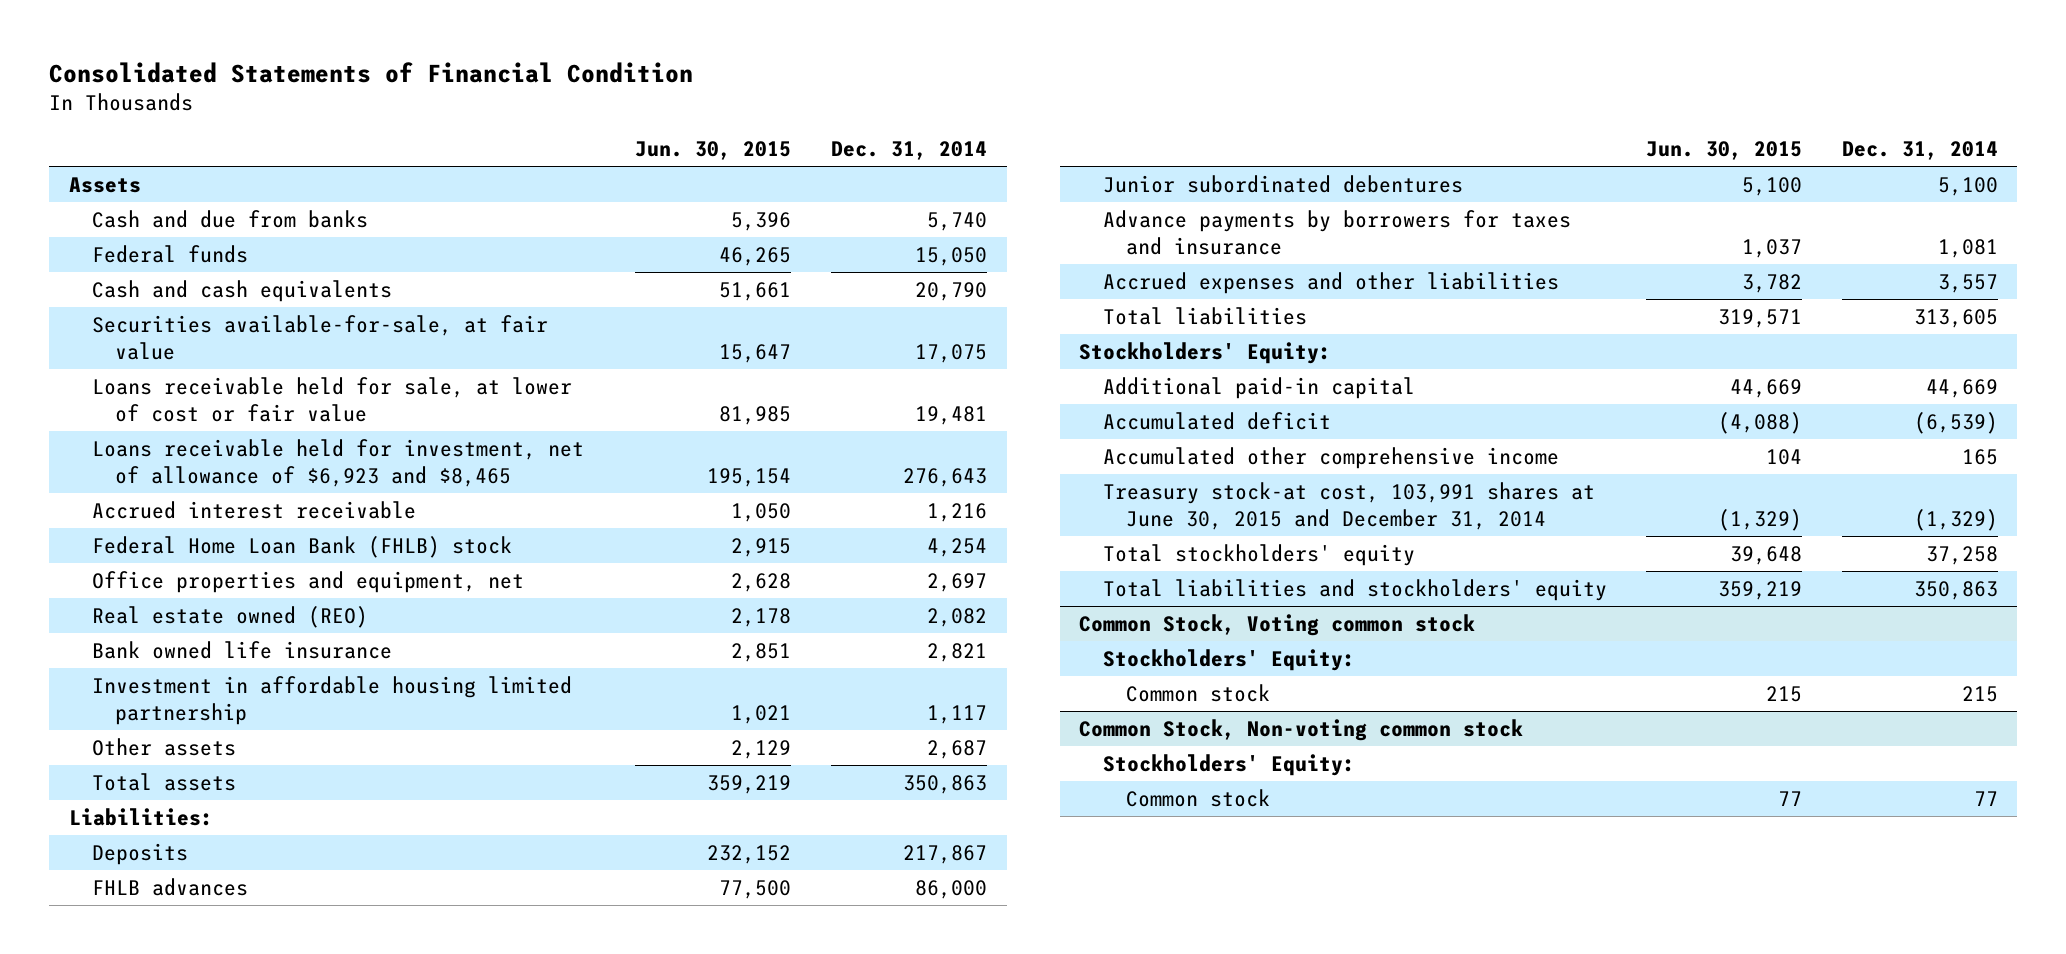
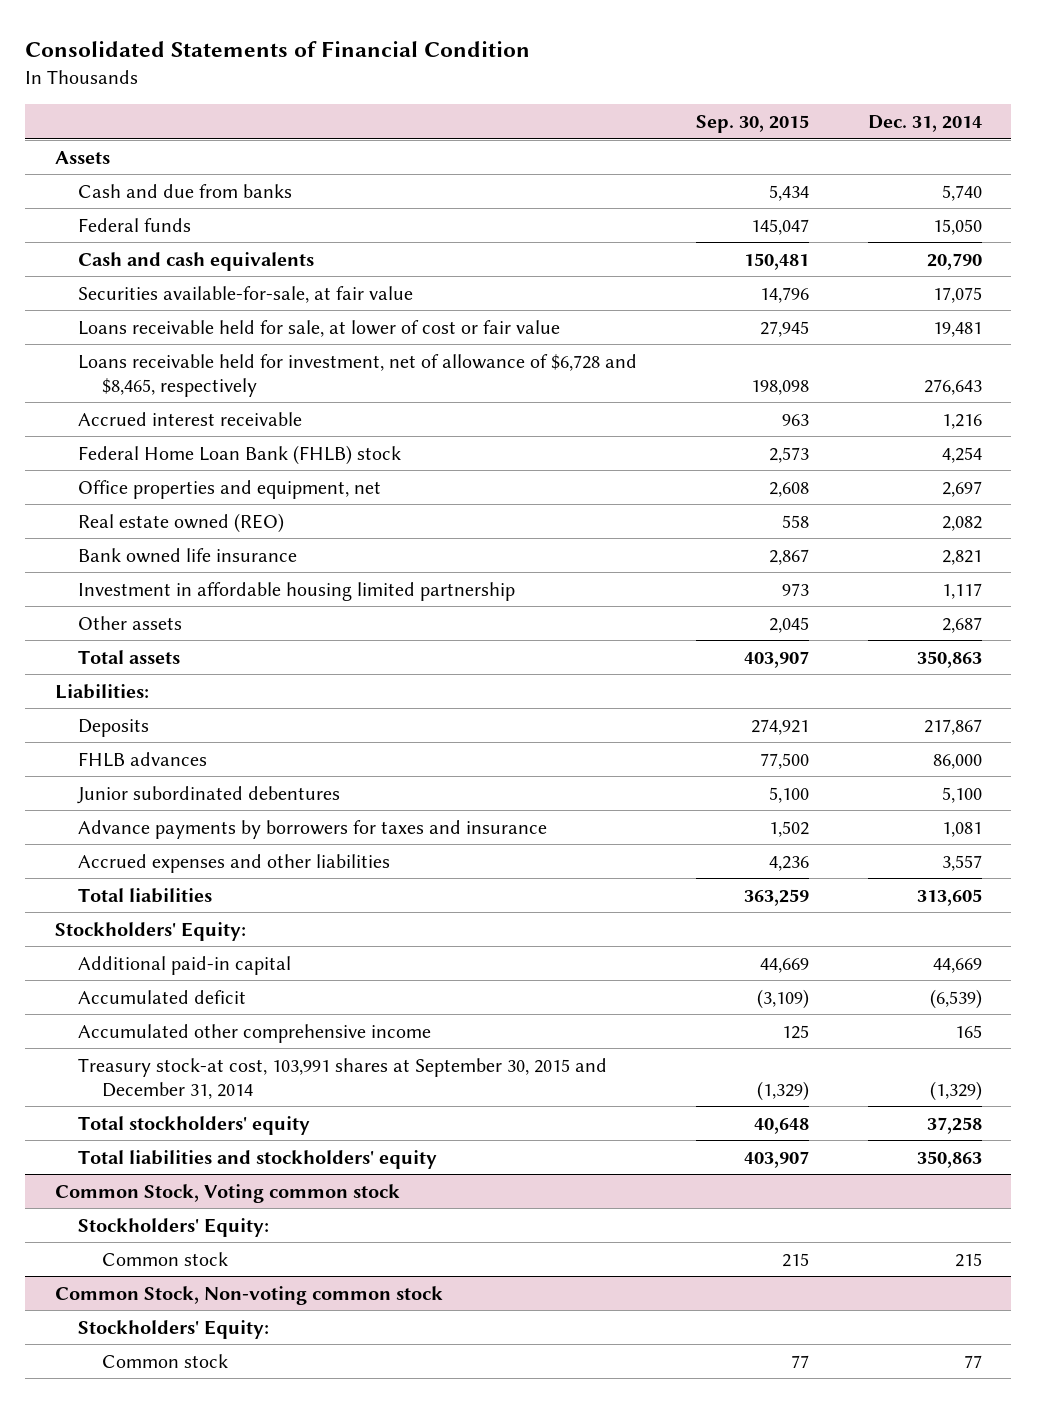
[635,141,792,161] Jun. 30, 2015 -> none
none -> [696,114,810,133] Sep. 30, 2015
[91,438,584,487] Loans receivable held for investment, net of allowance of $6,923 and $8,465 -> [78,353,638,397] Loans receivable held for investment, net of allowance of $6,728 and $8,465, respectively
[1102,481,1595,530] Treasury stock-at cost, 103,991 shares at June 30, 2015 and December 31, 2014 -> [78,1057,608,1099] Treasury stock-at cost, 103,991 shares at September 30, 2015 and December 31, 2014

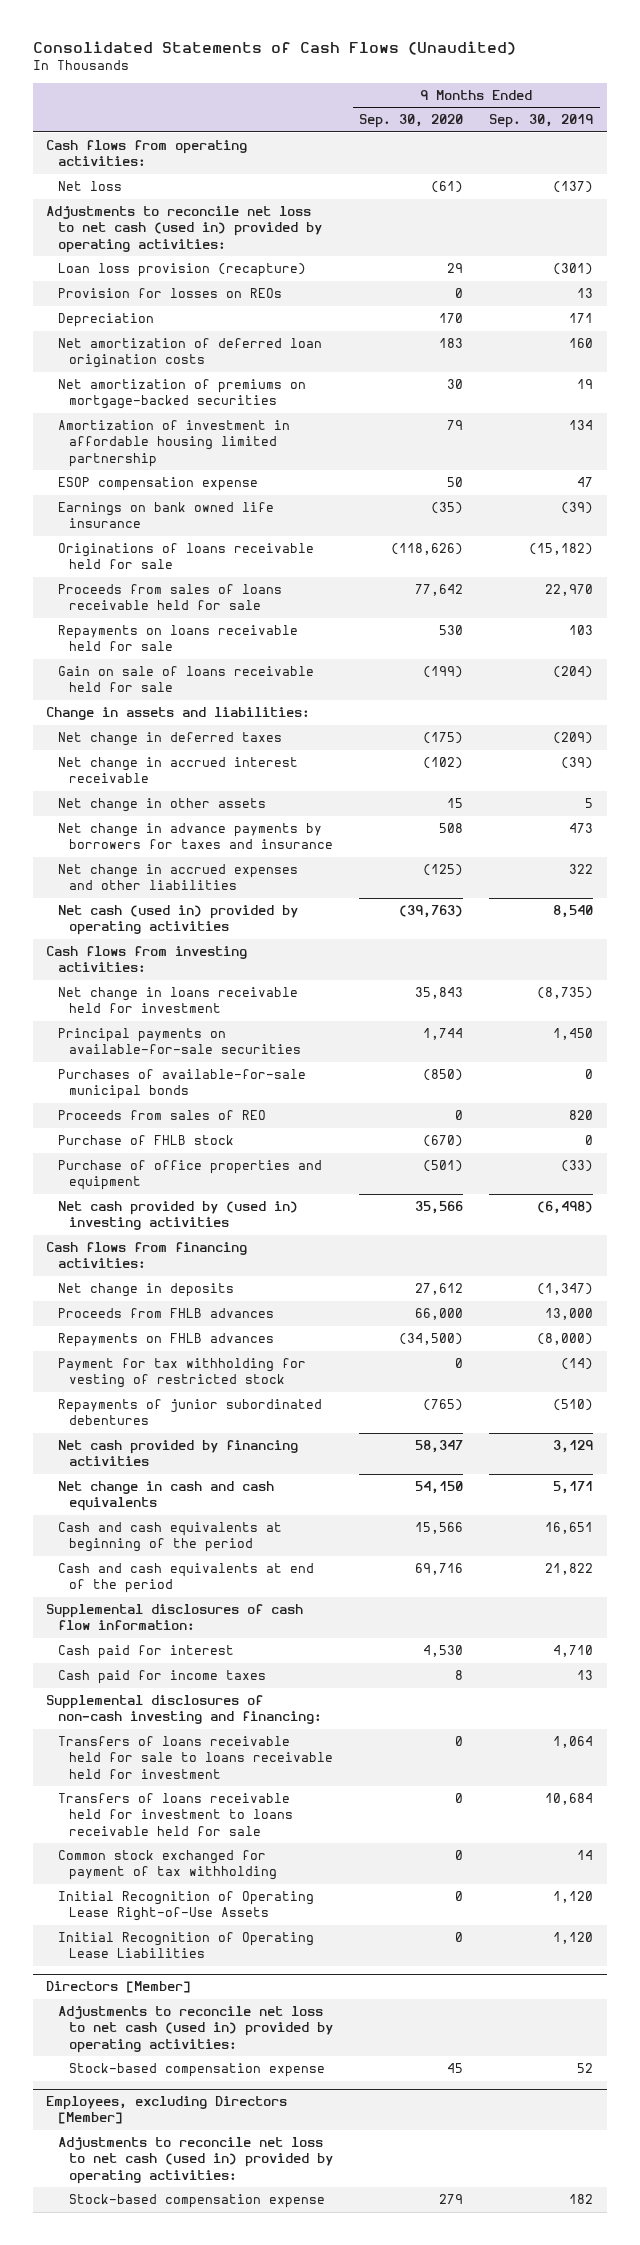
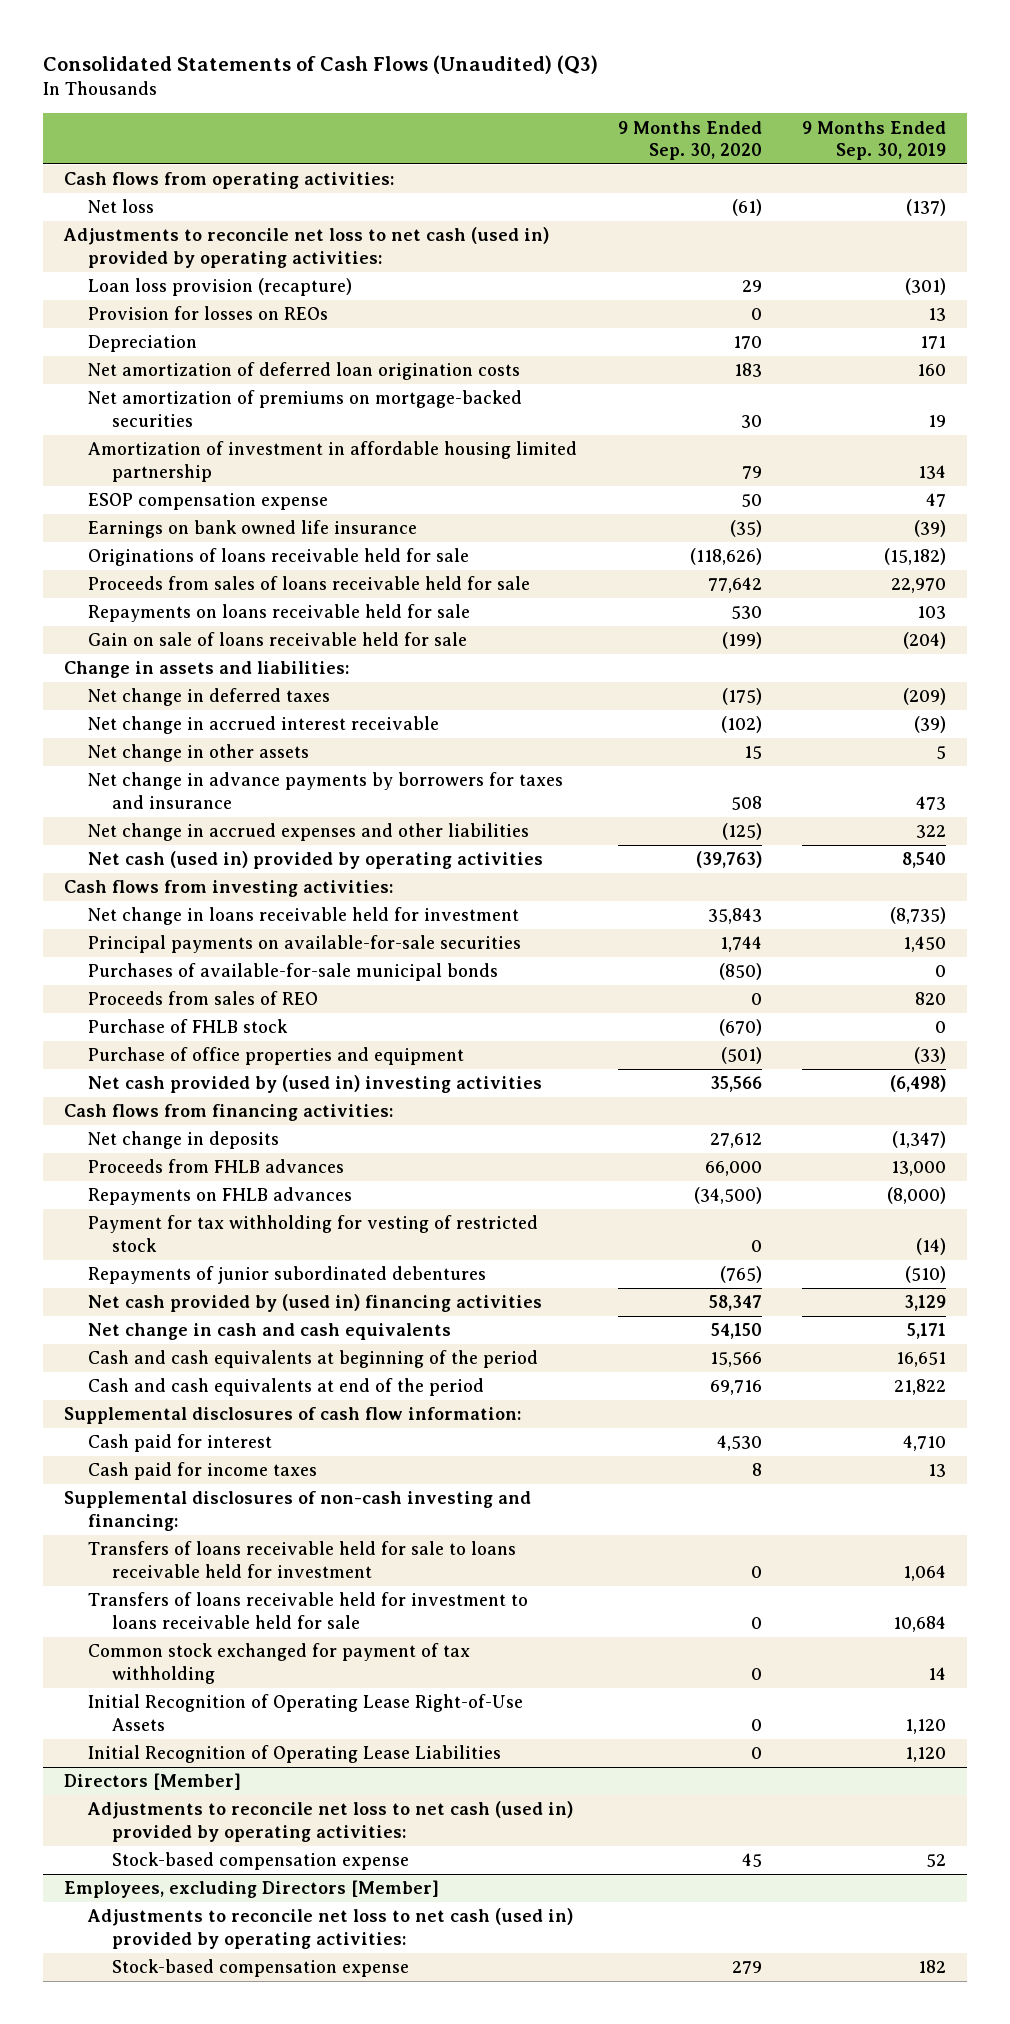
[33,40,517,55] Consolidated Statements of Cash Flows (Unaudited) -> [43,55,599,75] Consolidated Statements of Cash Flows (Unaudited) (Q3)
[57,1440,298,1467] Net cash provided by financing activities -> [87,1294,542,1313] Net cash provided by (used in) financing activities

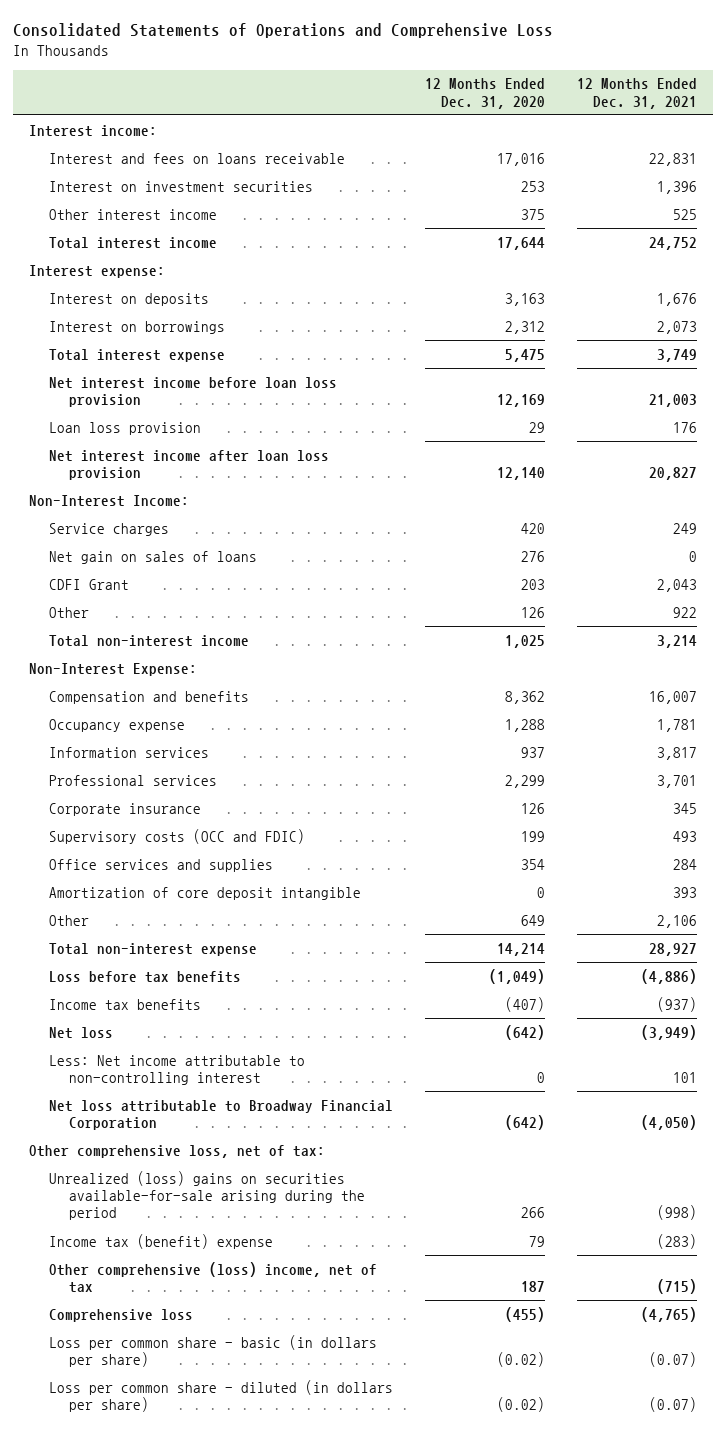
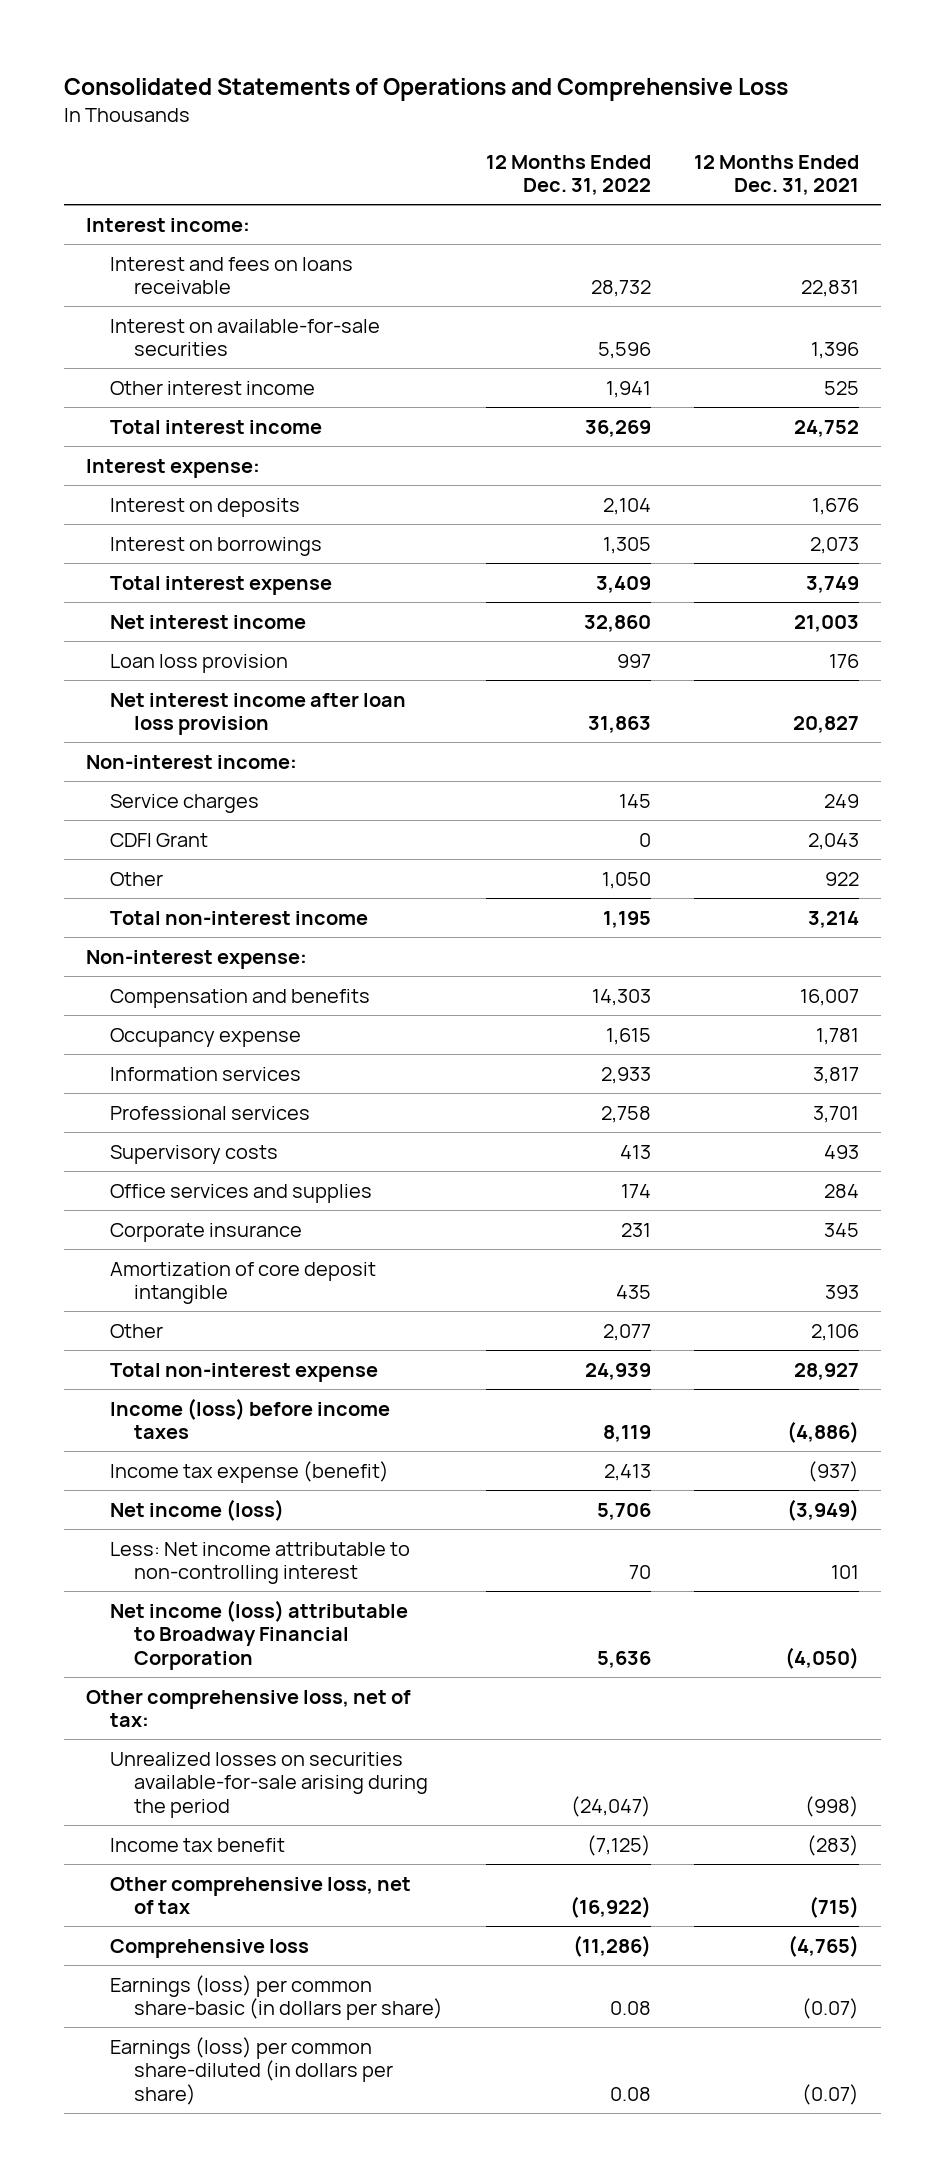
[424,78,545,109] 12 Months Ended Dec. 31, 2020 -> none
none -> [486,154,652,196] 12 Months Ended Dec. 31, 2022
[48,180,313,192] Interest on investment securities -> [110,318,381,357] Interest on available-for-sale securities
[48,376,337,407] Net interest income before loan loss provision -> [110,614,307,629] Net interest income
[28,494,189,507] Non-Interest Income: -> [85,754,297,769] Non-interest income:
[48,550,257,564] Net gain on sales of loans -> none
[28,662,197,676] Non-Interest Expense: -> [85,949,307,969] Non-interest expense:
[48,828,305,844] Supervisory costs (OCC and FDIC) -> [110,1144,279,1164] Supervisory costs
[48,802,201,816] Corporate insurance -> [110,1222,303,1242] Corporate insurance
[48,970,241,983] Loss before tax benefits -> [110,1397,391,1440] Income (loss) before income taxes
[48,998,201,1010] Income tax benefits -> [110,1460,390,1483] Income tax expense (benefit)
[48,1026,113,1039] Net loss -> [110,1498,285,1521] Net income (loss)
[48,1099,393,1130] Net loss attributable to Broadway Financial Corporation -> [110,1599,409,1670] Net income (loss) attributable to Broadway Financial Corporation
[48,1170,365,1221] Unrealized (loss) gains on securities available-for-sale arising during the period -> [110,1751,429,1818] Unrealized losses on securities available-for-sale arising during the period
[48,1233,273,1249] Income tax (benefit) expense -> [110,1837,286,1852] Income tax benefit
[48,1261,377,1293] Other comprehensive (loss) income, net of tax -> [110,1876,412,1915] Other comprehensive loss, net of tax
[48,1334,377,1367] Loss per common share - basic (in dollars per share) -> [110,1974,444,2021] Earnings (loss) per common share-basic (in dollars per share)
[48,1379,393,1412] Loss per common share - diluted (in dollars per share) -> [110,2036,394,2105] Earnings (loss) per common share-diluted (in dollars per share)

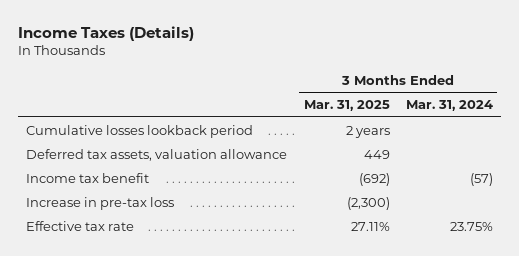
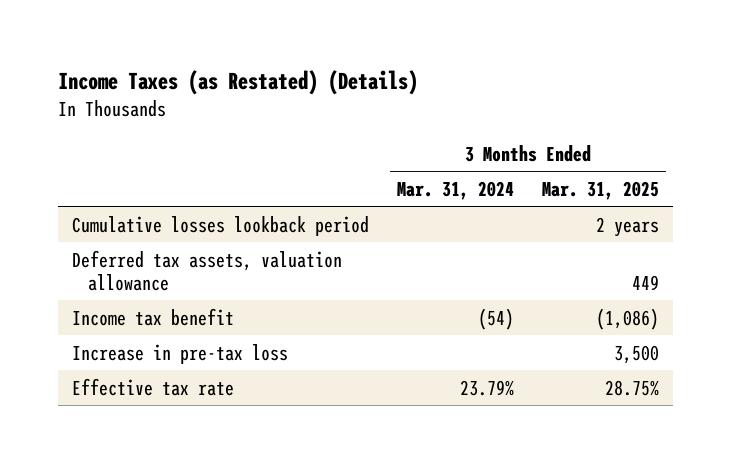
[18,26,195,42] Income Taxes (Details) -> [57,70,418,96] Income Taxes (as Restated) (Details)
[358,172,390,186] (692) -> [595,307,659,330] (1,086)
[469,172,493,186] (57) -> [477,307,514,330] (54)
[346,196,390,210] (2,300) -> [613,344,659,364] 3,500
[350,221,390,231] 27.11% -> [604,379,659,396] 28.75%
[449,221,493,231] 23.75% -> [459,379,514,396] 23.79%

